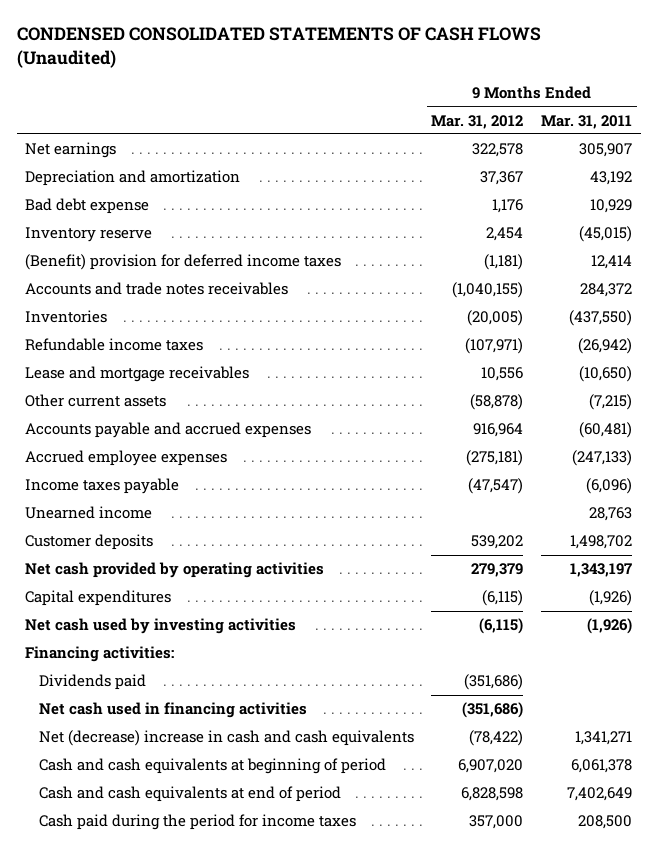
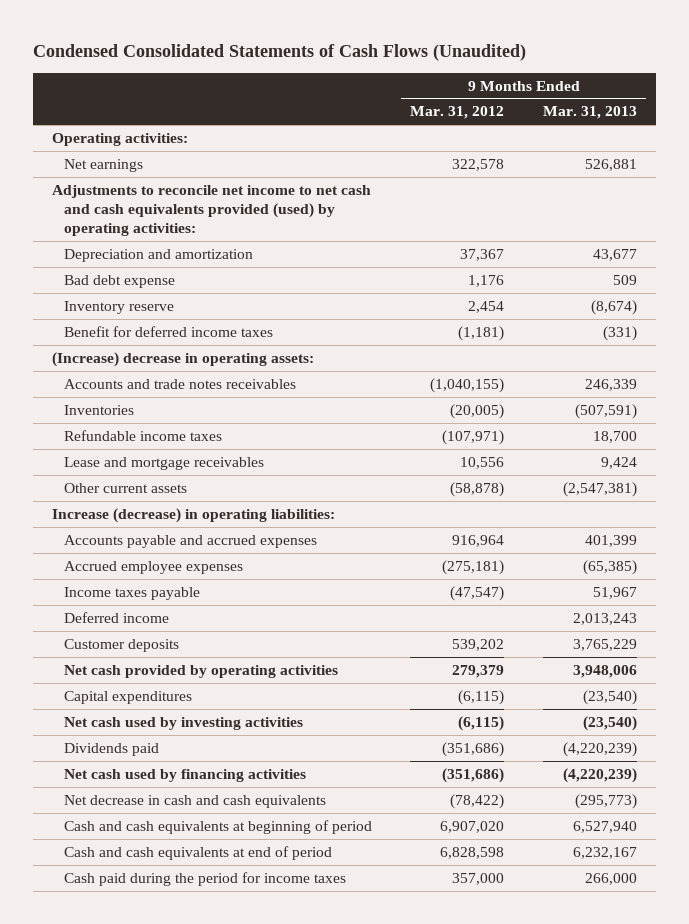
[16,27,541,68] CONDENSED CONSOLIDATED STATEMENTS OF CASH FLOWS (Unaudited) -> [32,43,526,61] Condensed Consolidated Statements of Cash Flows (Unaudited)
[541,114,633,129] Mar. 31, 2011 -> none
none -> [542,106,637,120] Mar. 31, 2013
none -> [51,132,188,146] Operating activities:
none -> [51,184,371,237] Adjustments to reconcile net income to net cash and cash equivalents provided (used) by operating activities:
[25,254,342,271] (Benefit) provision for deferred income taxes -> [63,325,273,337] Benefit for deferred income taxes
none -> [51,351,314,367] (Increase) decrease in operating assets:
none -> [51,507,335,523] Increase (decrease) in operating liabilities:
[25,506,153,520] Unearned income -> [63,611,169,623] Deferred income
[25,646,175,663] Financing activities: -> none
[38,702,307,719] Net cash used in financing activities -> [63,768,306,782] Net cash used by financing activities
[38,730,414,747] Net (decrease) increase in cash and cash equivalents -> [63,794,326,808] Net decrease in cash and cash equivalents

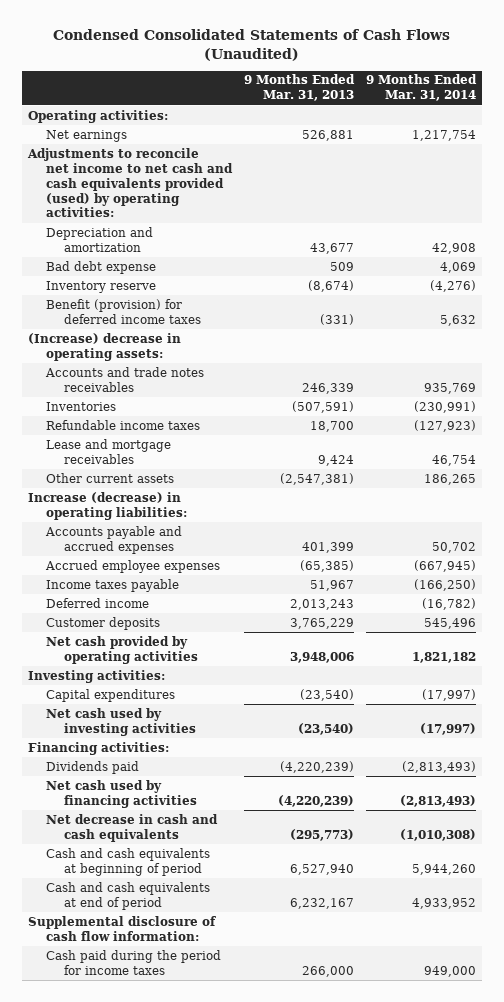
[410,106,505,120] Mar. 31, 2012 -> none
none -> [365,74,477,102] 9 Months Ended Mar. 31, 2014
[63,325,273,337] Benefit for deferred income taxes -> [45,298,202,324] Benefit (provision) for deferred income taxes
none -> [27,669,165,683] Investing activities:
none -> [27,741,169,755] Financing activities:
none -> [27,915,216,941] Supplemental disclosure of cash flow information:

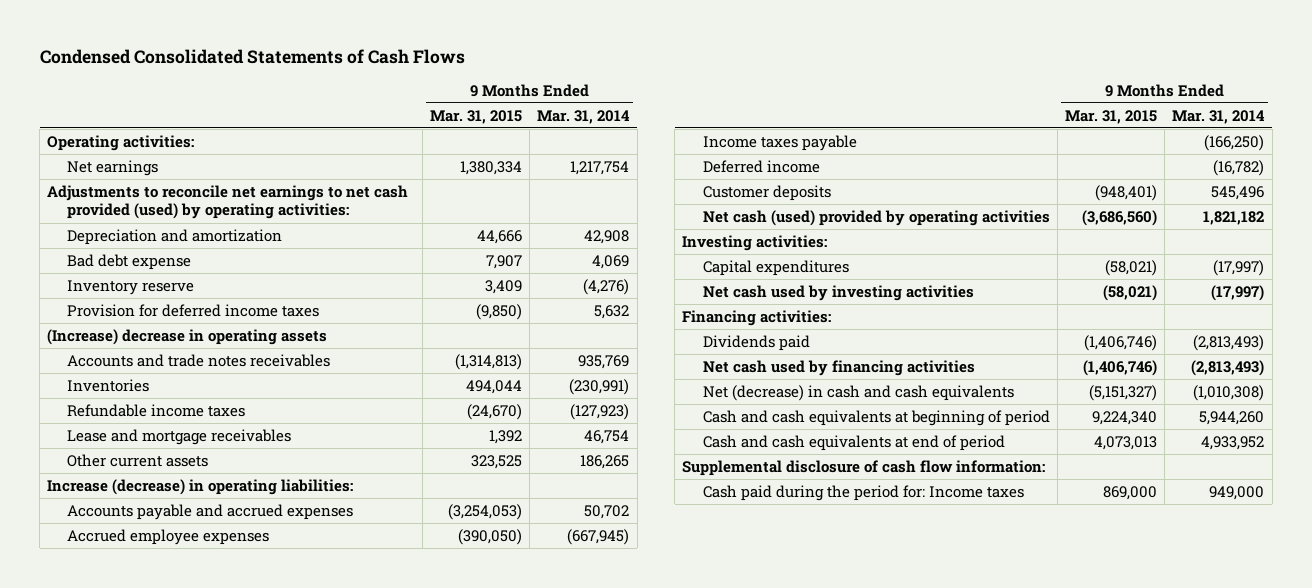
[52,29,450,61] Condensed Consolidated Statements of Cash Flows (Unaudited) -> [39,48,465,64] Condensed Consolidated Statements of Cash Flows
[243,74,355,102] 9 Months Ended Mar. 31, 2013 -> none
none -> [429,109,522,124] Mar. 31, 2015
[26,147,233,218] Adjustments to reconcile net income to net cash and cash equivalents provided (used) by operating activities: -> [47,184,409,220] Adjustments to reconcile net earnings to net cash provided (used) by operating activities:
[45,298,202,324] Benefit (provision) for deferred income taxes -> [67,303,320,317] Provision for deferred income taxes
[27,332,181,361] (Increase) decrease in operating assets: -> [47,328,328,345] (Increase) decrease in operating assets
[45,635,199,664] Net cash provided by operating activities -> [702,209,1050,226] Net cash (used) provided by operating activities
[45,813,218,842] Net decrease in cash and cash equivalents -> [702,384,1014,401] Net (decrease) in cash and cash equivalents
[45,949,221,975] Cash paid during the period for income taxes -> [702,484,1024,501] Cash paid during the period for: Income taxes

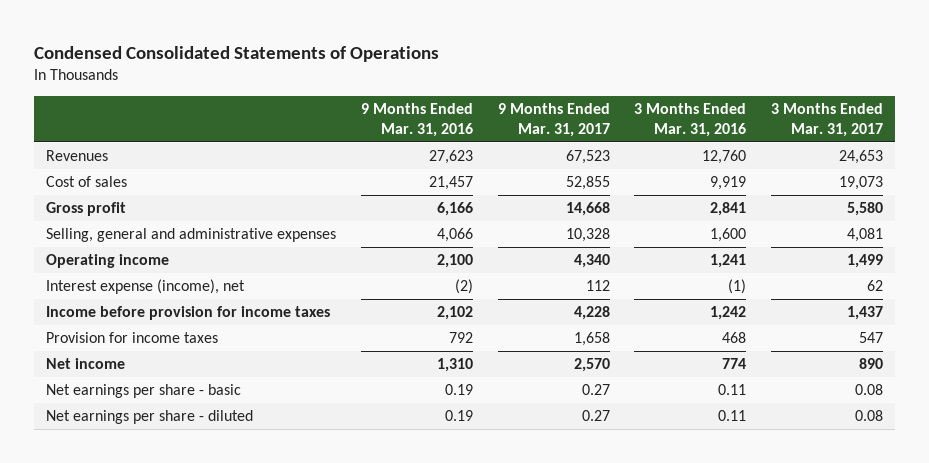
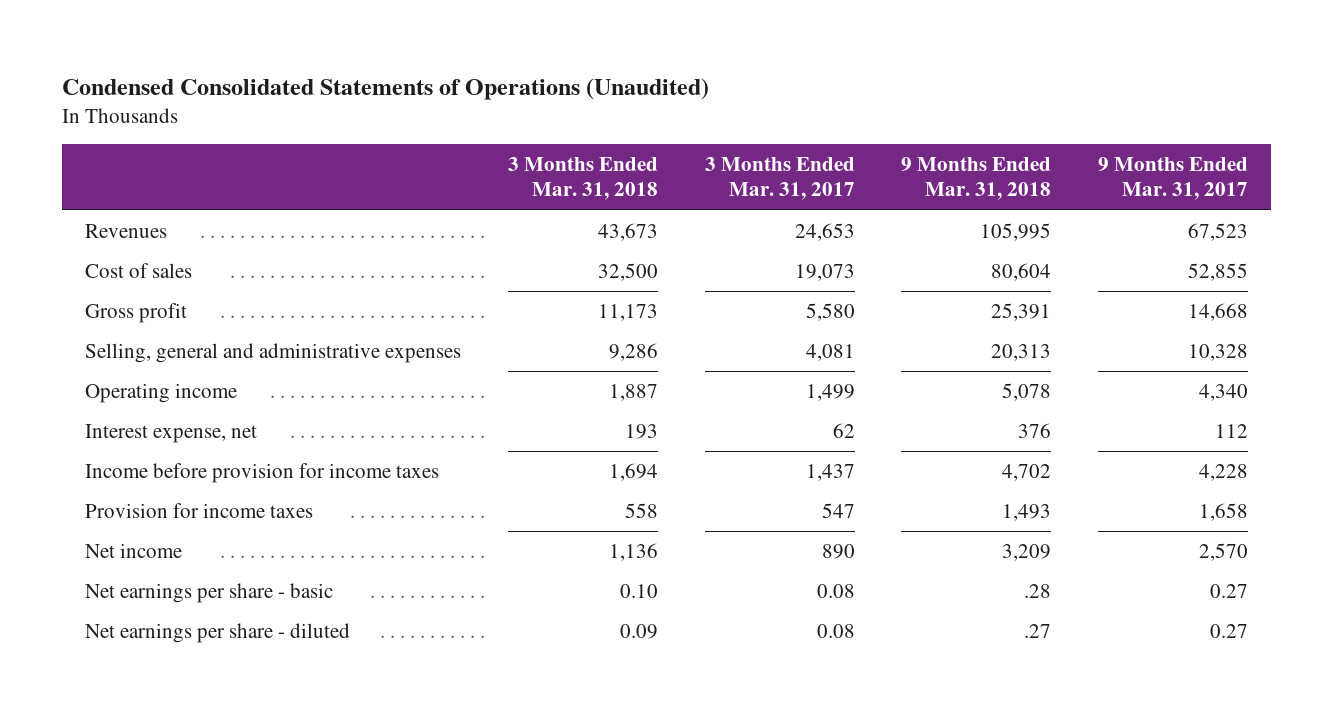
[34,45,440,62] Condensed Consolidated Statements of Operations -> [62,77,710,100] Condensed Consolidated Statements of Operations (Unaudited)
[361,103,474,138] 9 Months Ended Mar. 31, 2016 -> none
[634,103,747,138] 3 Months Ended Mar. 31, 2016 -> none
none -> [508,156,659,201] 3 Months Ended Mar. 31, 2018
none -> [901,156,1052,201] 9 Months Ended Mar. 31, 2018
[46,279,246,295] Interest expense (income), net -> [85,424,258,444] Interest expense, net

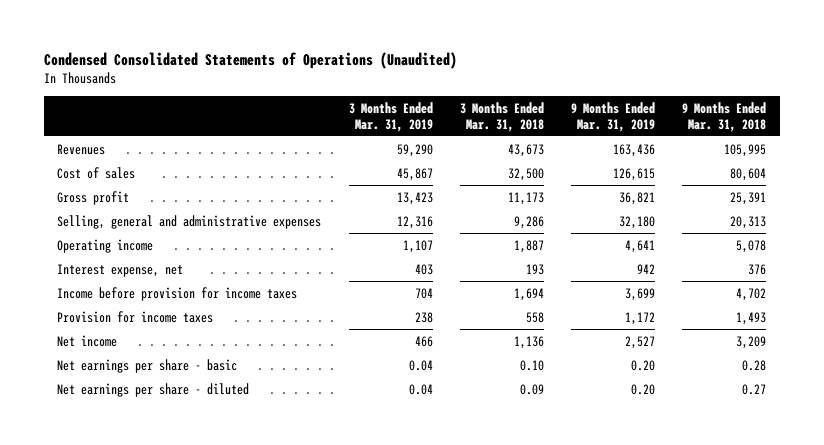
[704,156,855,201] 3 Months Ended Mar. 31, 2017 -> none
[1097,156,1248,201] 9 Months Ended Mar. 31, 2017 -> none
none -> [348,101,433,132] 3 Months Ended Mar. 31, 2019
none -> [571,101,656,132] 9 Months Ended Mar. 31, 2019
[1024,584,1052,599] .28 -> [742,359,767,371] 0.28
[1024,624,1052,639] .27 -> [742,383,767,395] 0.27

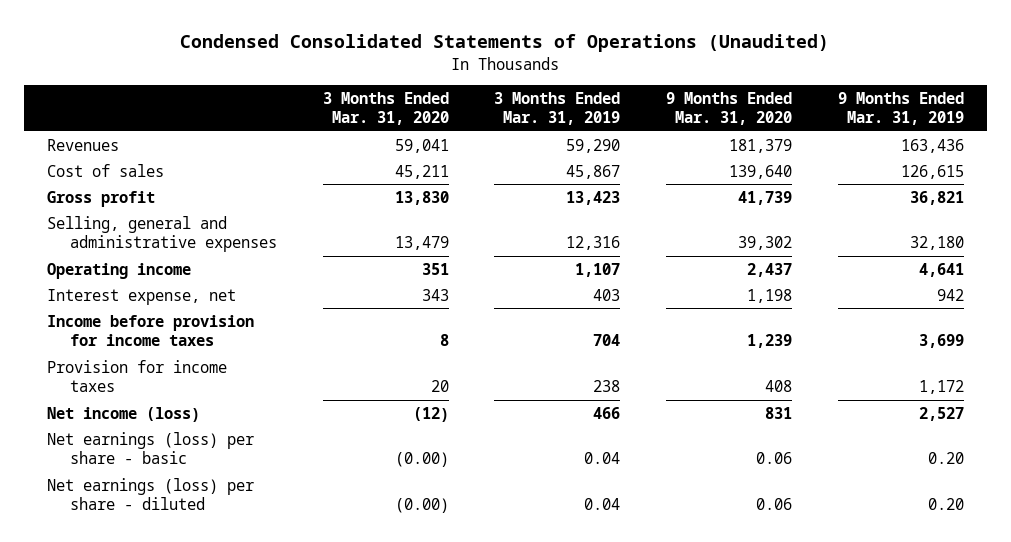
[459,101,544,132] 3 Months Ended Mar. 31, 2018 -> none
[682,101,767,132] 9 Months Ended Mar. 31, 2018 -> none
none -> [322,91,449,126] 3 Months Ended Mar. 31, 2020
none -> [666,91,793,126] 9 Months Ended Mar. 31, 2020
[57,334,118,347] Net income -> [46,406,200,422] Net income (loss)
[57,358,238,373] Net earnings per share - basic -> [46,431,254,465] Net earnings (loss) per share - basic
[57,382,250,397] Net earnings per share - diluted -> [46,477,254,511] Net earnings (loss) per share - diluted

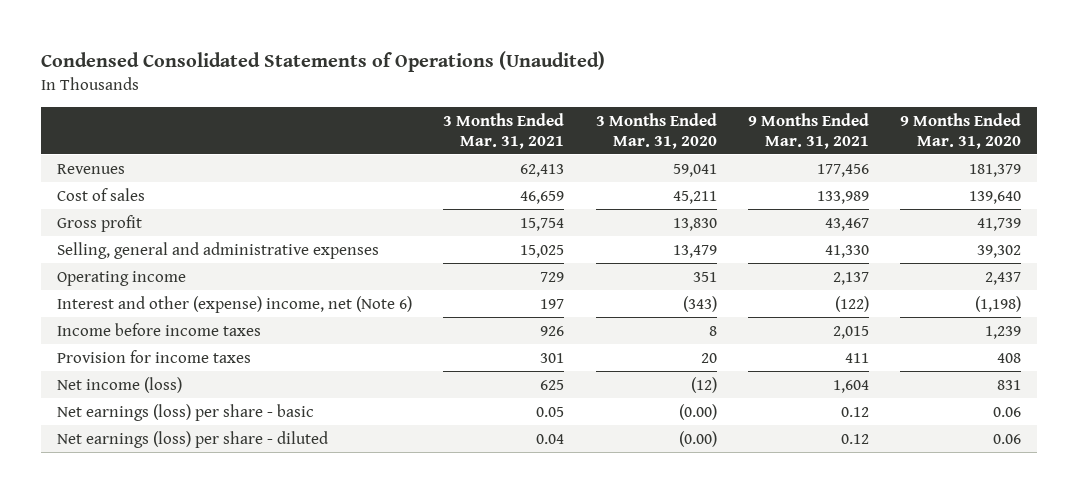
[494,91,621,126] 3 Months Ended Mar. 31, 2019 -> none
[837,91,964,126] 9 Months Ended Mar. 31, 2019 -> none
none -> [443,112,565,149] 3 Months Ended Mar. 31, 2021
none -> [748,112,870,149] 9 Months Ended Mar. 31, 2021
[46,288,236,305] Interest expense, net -> [56,295,412,313] Interest and other (expense) income, net (Note 6)
[421,288,449,301] 343 -> [682,295,717,312] (343)
[747,288,793,303] 1,198 -> [975,295,1022,312] (1,198)
[46,314,254,347] Income before provision for income taxes -> [56,322,261,336] Income before income taxes

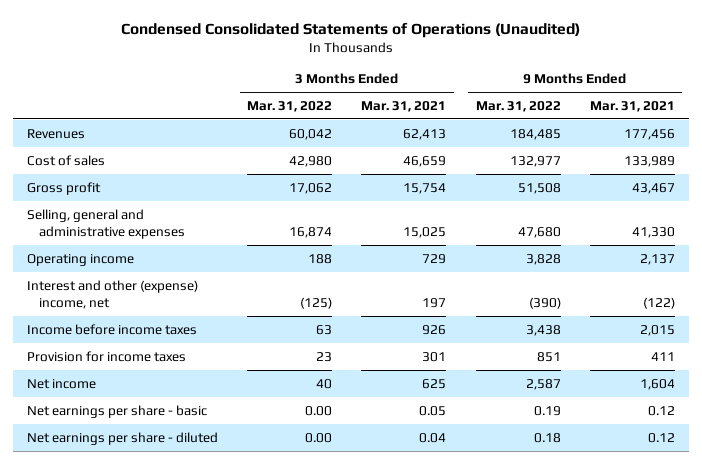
[595,112,717,149] 3 Months Ended Mar. 31, 2020 -> none
[900,112,1022,149] 9 Months Ended Mar. 31, 2020 -> none
none -> [247,100,333,112] Mar. 31, 2022
none -> [475,100,561,112] Mar. 31, 2022
[56,295,412,313] Interest and other (expense) income, net (Note 6) -> [27,279,199,310] Interest and other (expense) income, net
[56,376,182,393] Net income (loss) -> [27,378,97,389] Net income
[56,403,314,421] Net earnings (loss) per share - basic -> [27,404,208,418] Net earnings per share - basic
[56,430,328,448] Net earnings (loss) per share - diluted -> [27,431,219,445] Net earnings per share - diluted

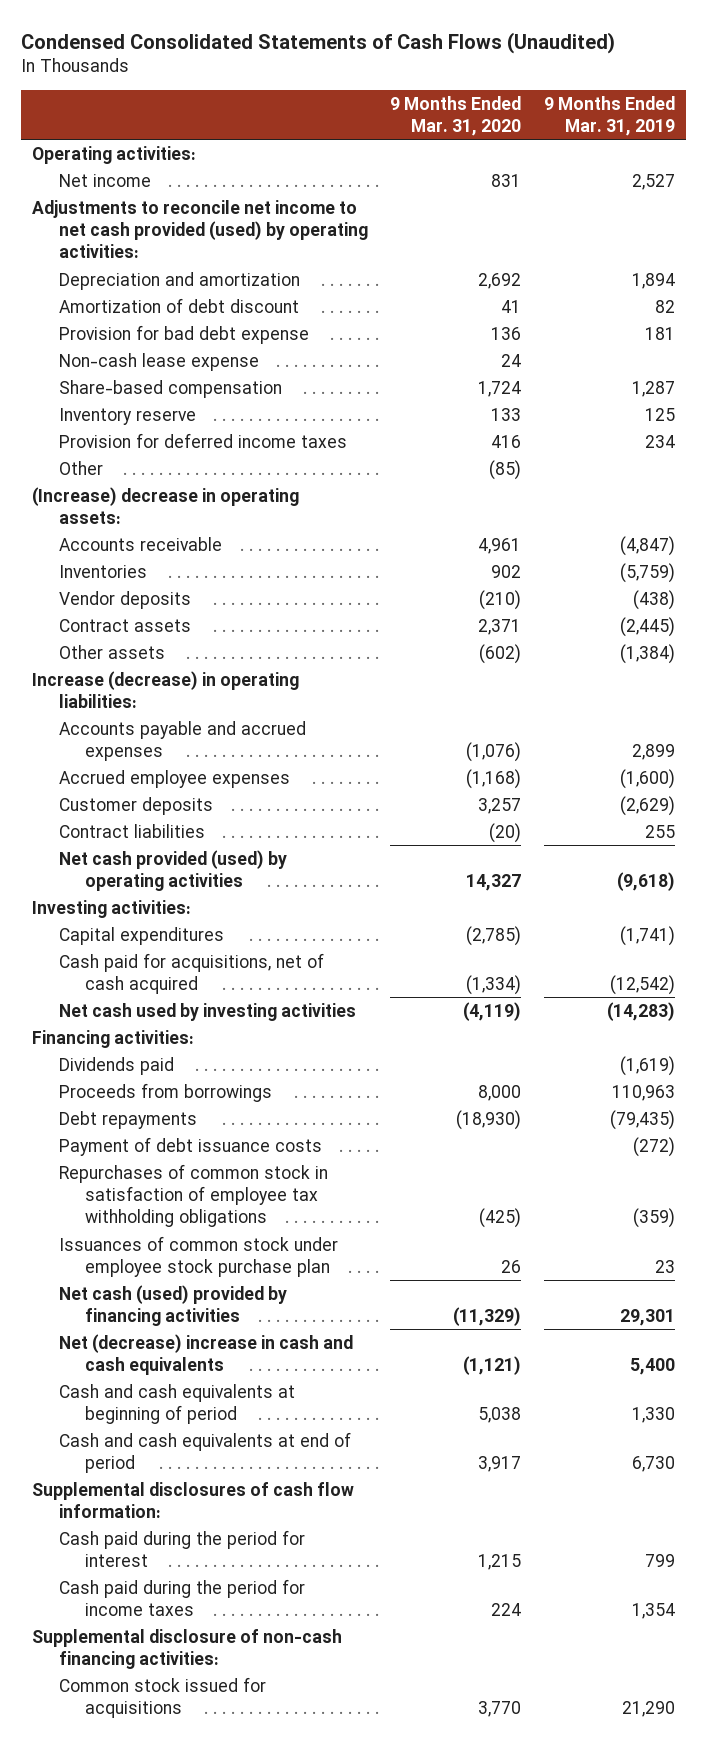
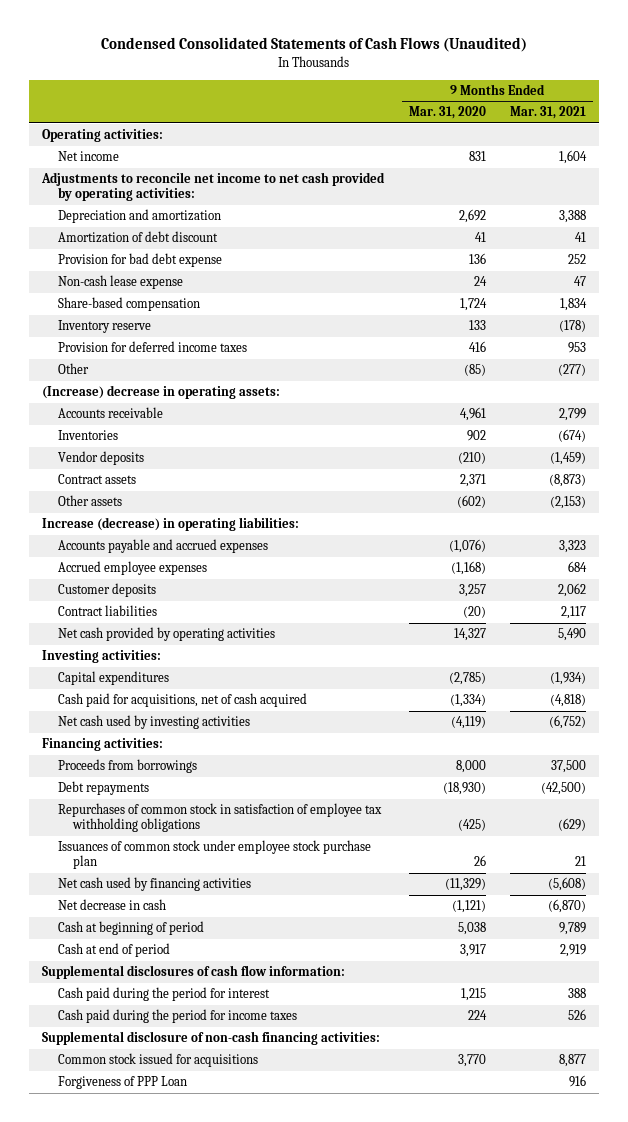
[543,95,675,136] 9 Months Ended Mar. 31, 2019 -> none
none -> [510,106,587,120] Mar. 31, 2021
[32,199,368,259] Adjustments to reconcile net income to net cash provided (used) by operating activities: -> [40,172,385,202] Adjustments to reconcile net income to net cash provided by operating activities:
[58,849,287,892] Net cash provided (used) by operating activities -> [57,627,275,642] Net cash provided by operating activities
[58,1056,174,1075] Dividends paid -> none
[58,1136,322,1156] Payment of debt issuance costs -> none
[58,1284,287,1327] Net cash (used) provided by financing activities -> [57,877,251,892] Net cash used by financing activities
[58,1333,353,1376] Net (decrease) increase in cash and cash equivalents -> [57,899,166,911] Net decrease in cash
[58,1383,295,1425] Cash and cash equivalents at beginning of period -> [57,921,204,936] Cash at beginning of period
[58,1431,351,1474] Cash and cash equivalents at end of period -> [57,943,170,958] Cash at end of period
none -> [57,1076,187,1090] Forgiveness of PPP Loan

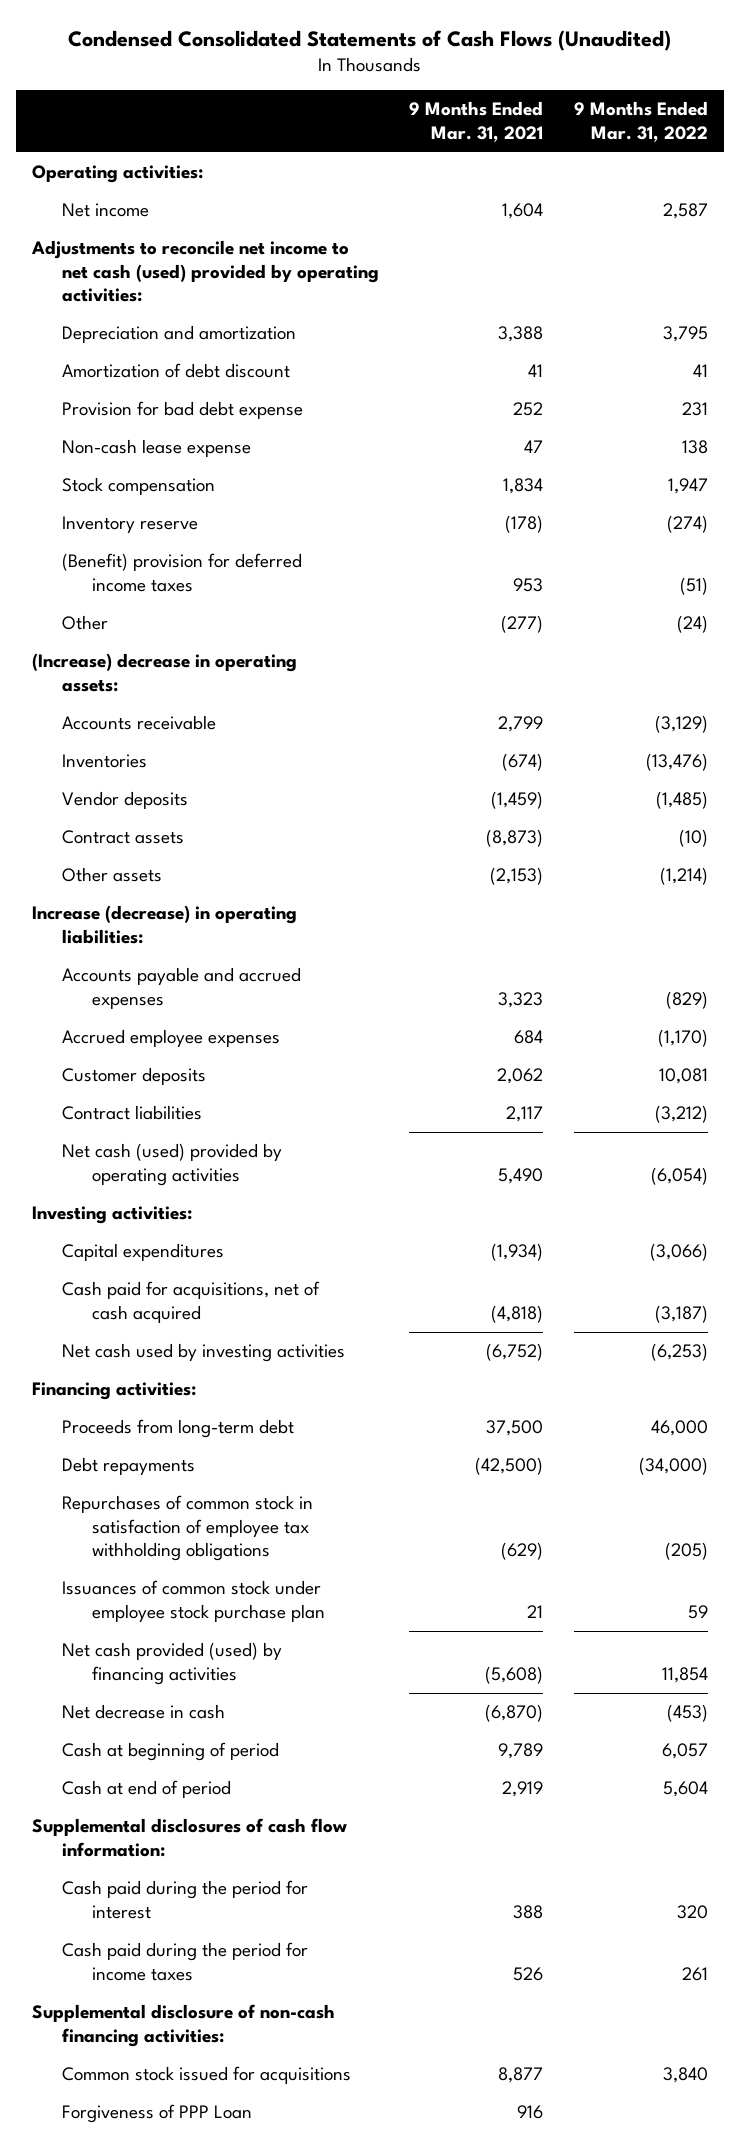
[408,106,486,120] Mar. 31, 2020 -> none
none -> [574,101,709,142] 9 Months Ended Mar. 31, 2022
[40,172,385,202] Adjustments to reconcile net income to net cash provided by operating activities: -> [30,240,379,303] Adjustments to reconcile net income to net cash (used) provided by operating activities:
[57,297,200,312] Share-based compensation -> [61,477,215,496] Stock compensation
[57,341,247,353] Provision for deferred income taxes -> [61,553,302,592] (Benefit) provision for deferred income taxes
[57,627,275,642] Net cash provided by operating activities -> [61,1143,282,1186] Net cash (used) provided by operating activities
[57,759,197,774] Proceeds from borrowings -> [61,1419,294,1439] Proceeds from long-term debt
[57,877,251,892] Net cash used by financing activities -> [61,1642,282,1685] Net cash provided (used) by financing activities

